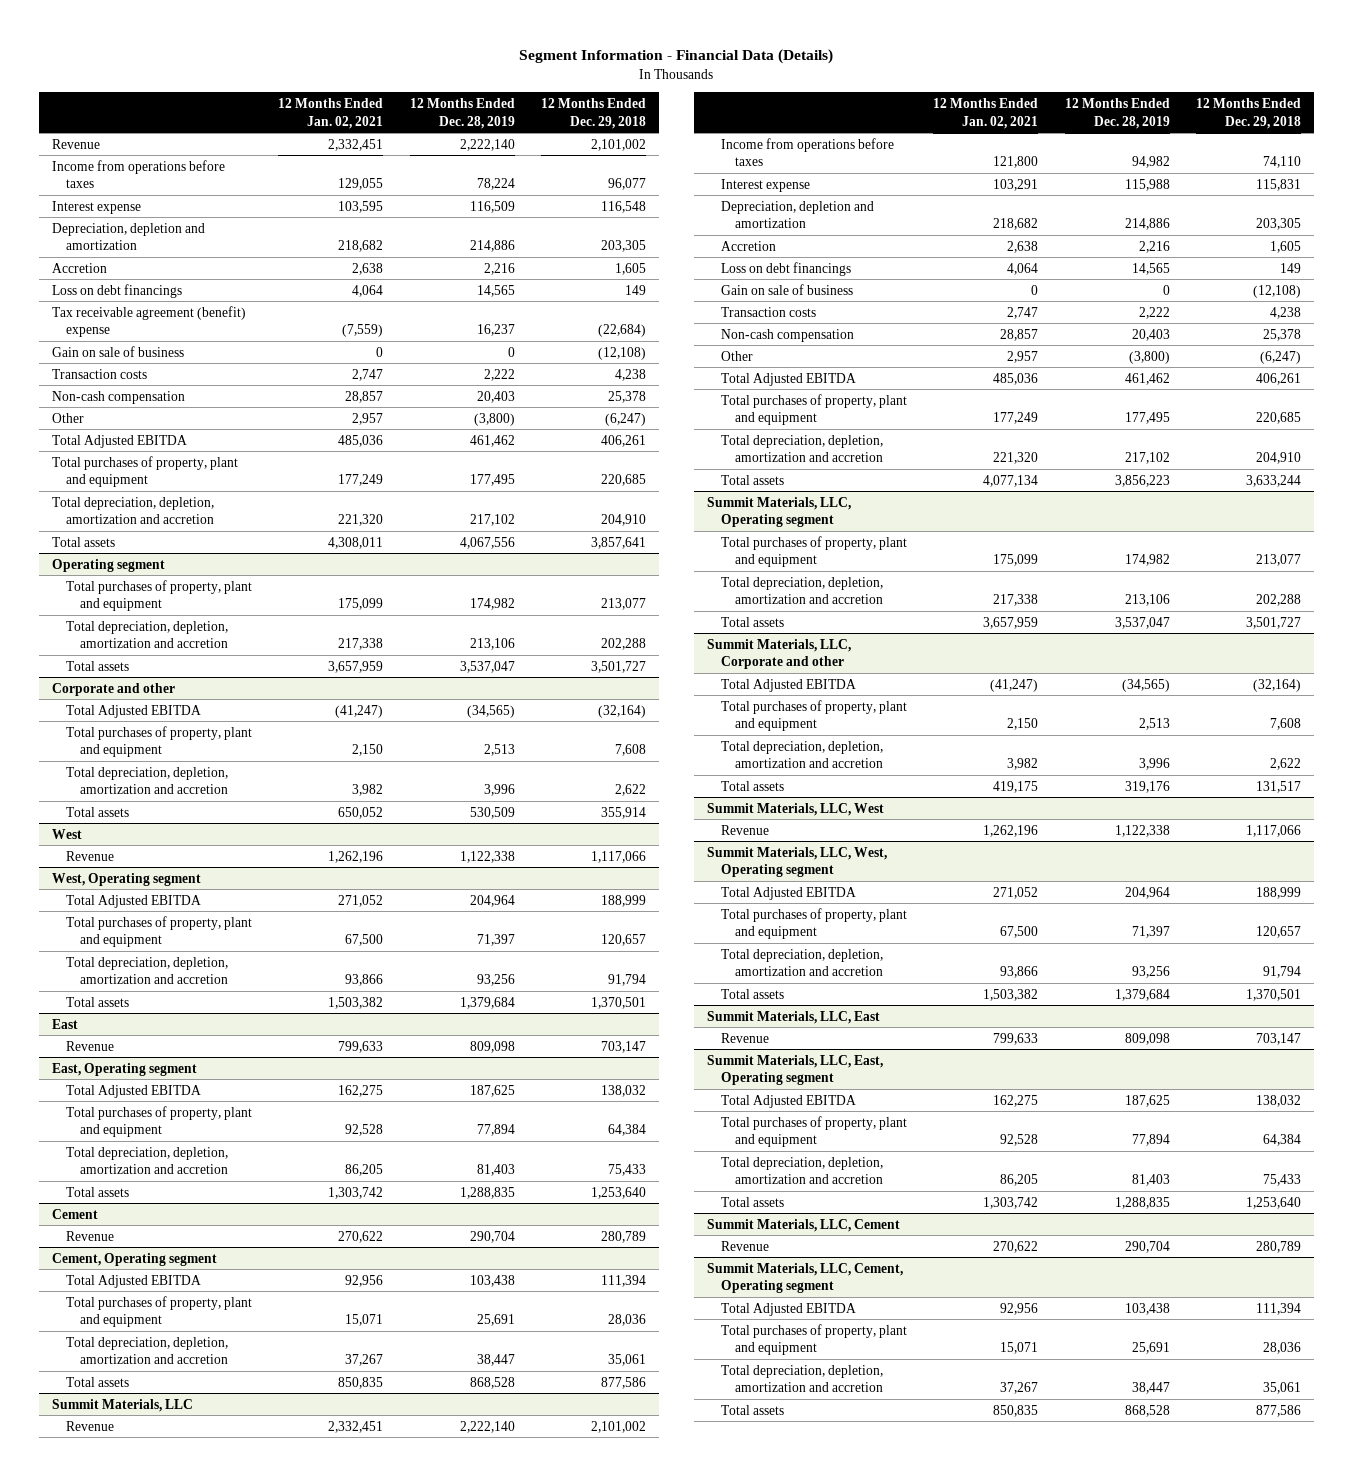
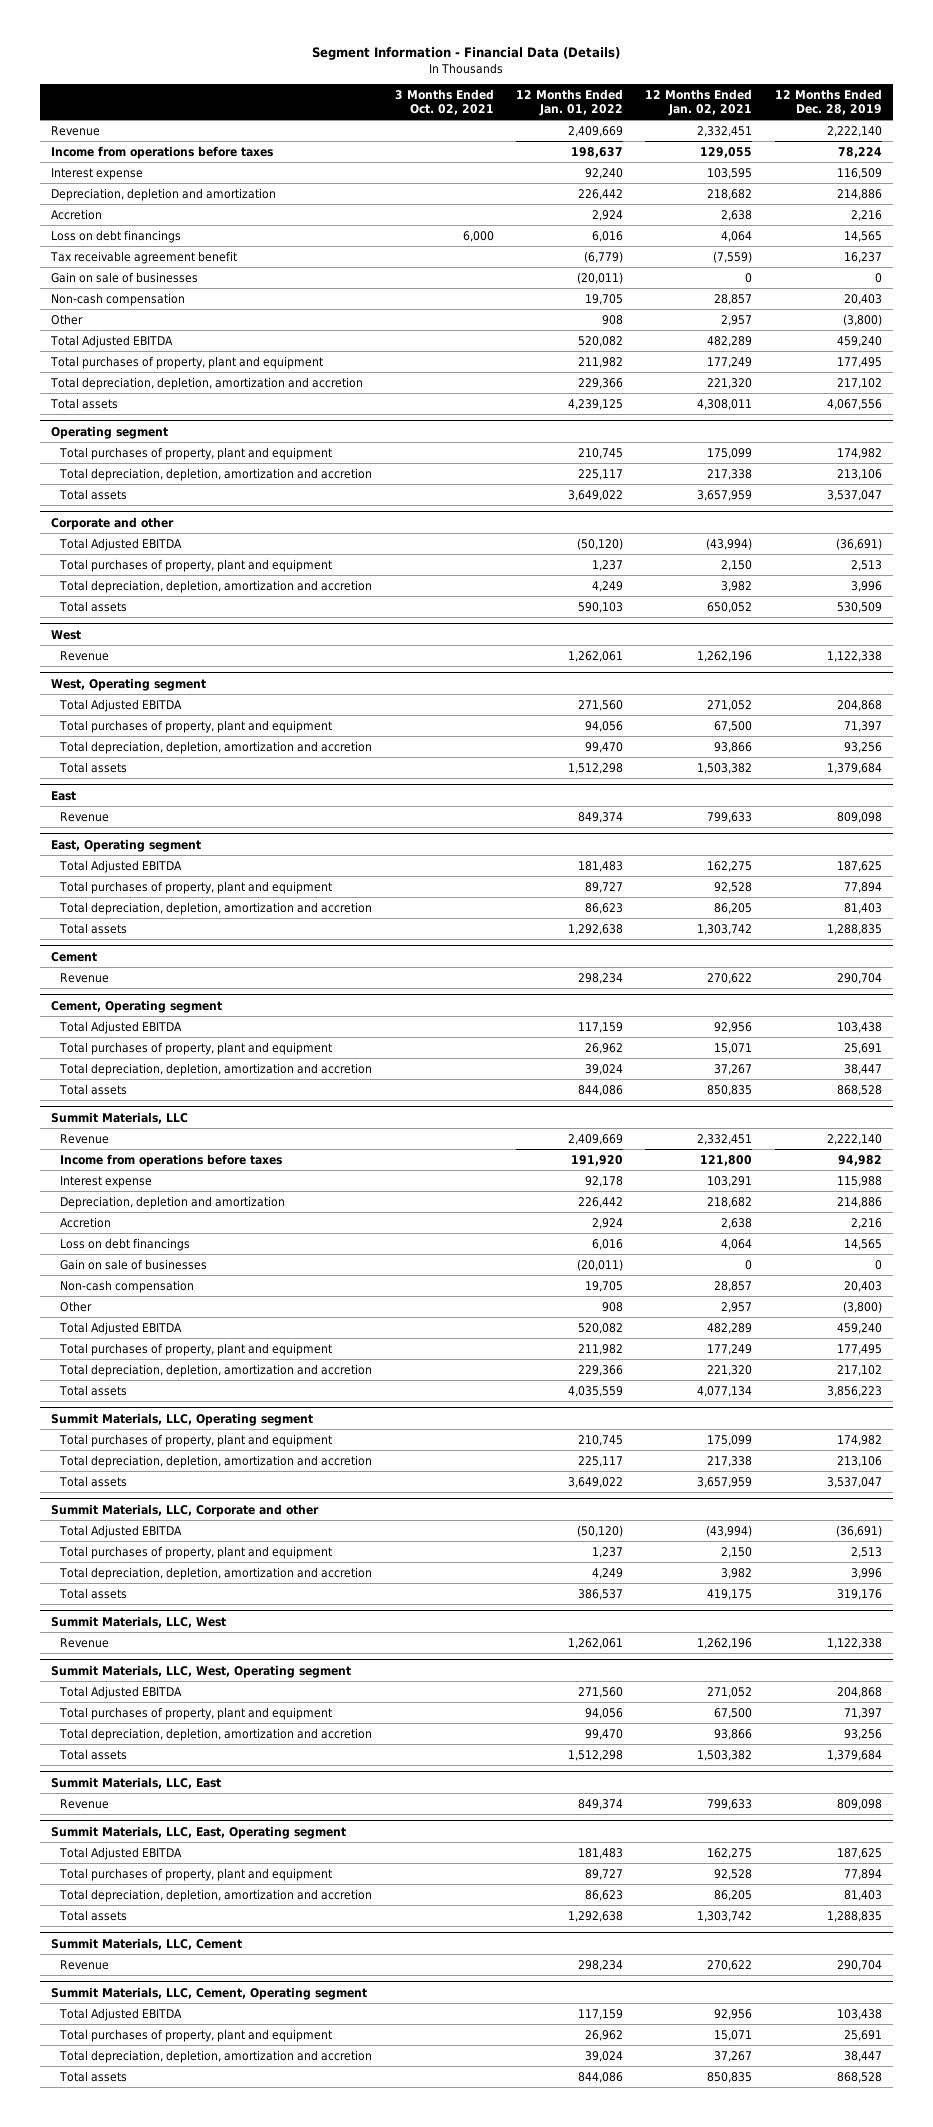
[541,97,647,129] 12 Months Ended Dec. 29, 2018 -> none
none -> [394,88,494,115] 3 Months Ended Oct. 02, 2021
none -> [515,88,623,116] 12 Months Ended Jan. 01, 2022
[51,368,147,379] Transaction costs -> none
[51,305,246,338] Tax receivable agreement (benefit) expense -> [49,250,237,264] Tax receivable agreement benefit
[51,345,184,357] Gain on sale of business -> [50,271,198,283] Gain on sale of businesses
[338,434,384,447] 485,036 -> [707,335,753,347] 482,289
[469,434,515,447] 461,462 -> [836,335,882,347] 459,240
[335,704,384,718] (41,247) -> [706,537,753,550] (43,994)
[466,704,515,718] (34,565) -> [835,537,882,550] (36,691)
[469,894,515,907] 204,964 -> [836,699,882,711] 204,868
[720,306,816,317] Transaction costs -> none
[720,283,853,295] Gain on sale of business -> [60,1258,208,1270] Gain on sale of businesses
[993,372,1039,385] 485,036 -> [707,1322,753,1334] 482,289
[1124,372,1170,385] 461,462 -> [836,1322,882,1334] 459,240
[990,678,1039,692] (41,247) -> [706,1524,753,1537] (43,994)
[1121,678,1170,692] (34,565) -> [835,1524,882,1537] (36,691)
[1124,886,1170,899] 204,964 -> [836,1686,882,1698] 204,868

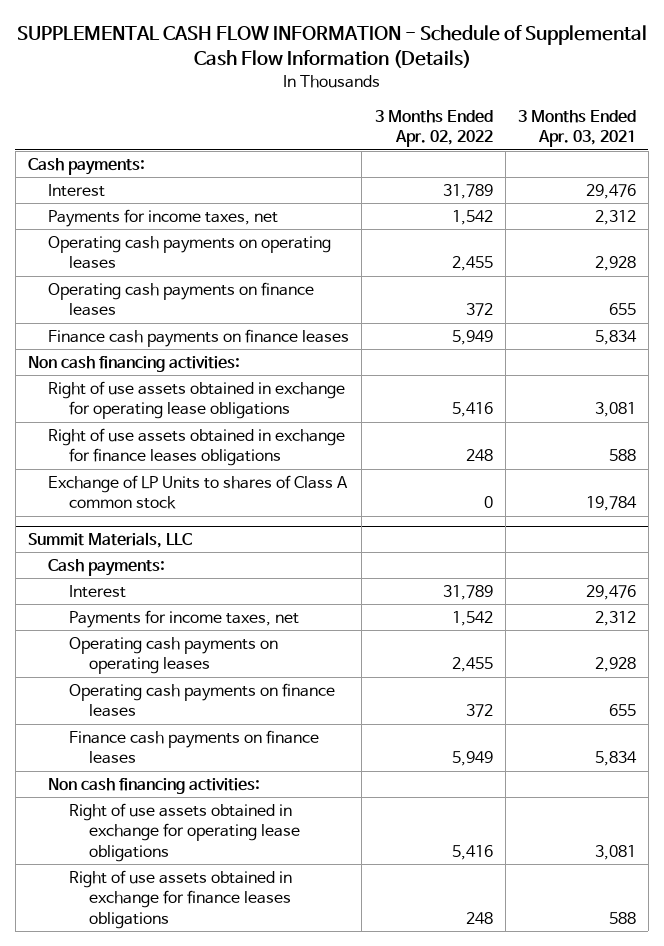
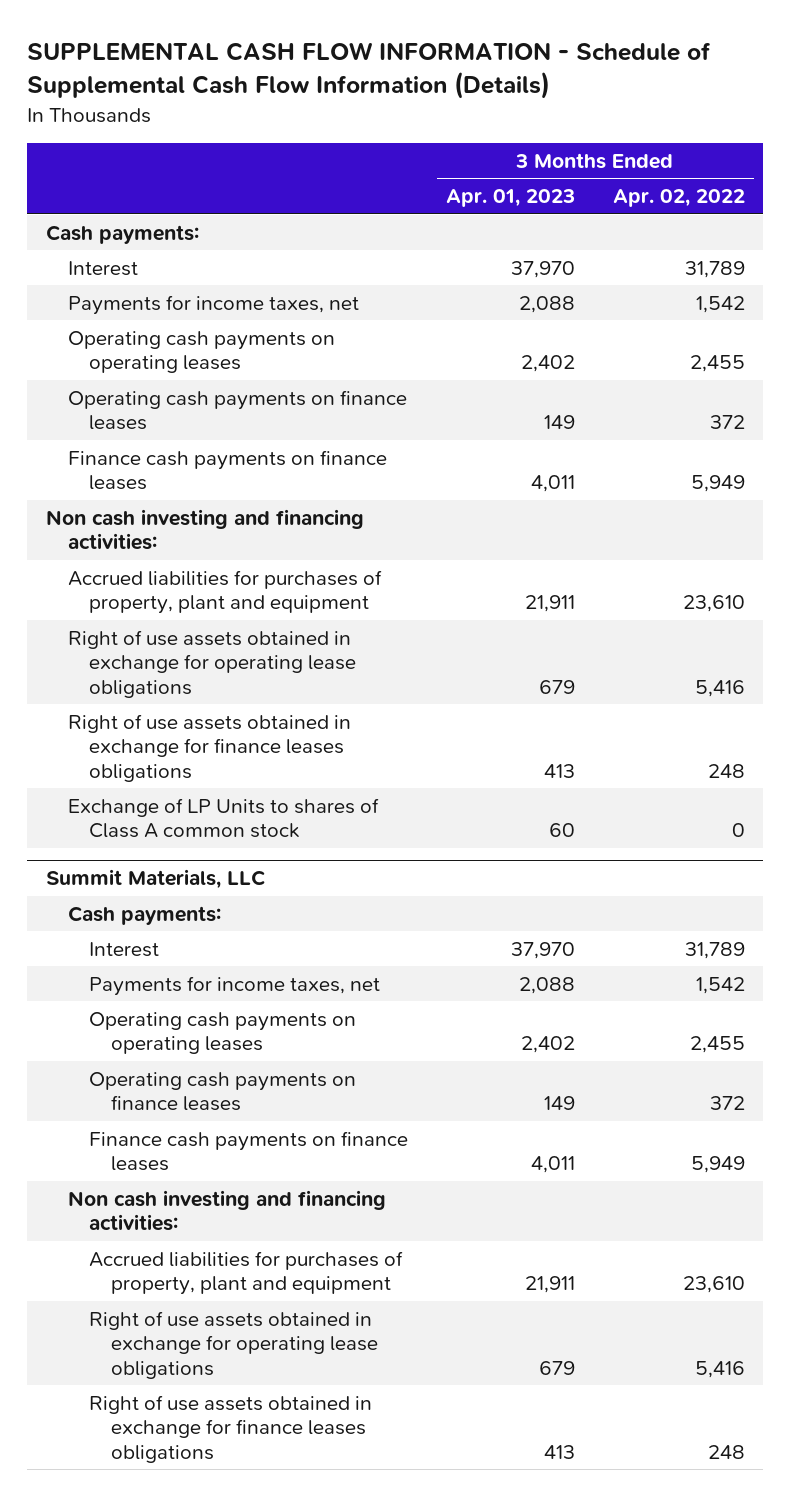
[517,110,636,148] 3 Months Ended Apr. 03, 2021 -> none
none -> [445,189,575,208] Apr. 01, 2023
[27,355,240,372] Non cash financing activities: -> [46,508,365,551] Non cash investing and financing activities:
none -> [67,569,382,615] Accrued liabilities for purchases of property, plant and equipment
[48,777,261,794] Non cash financing activities: -> [67,1189,386,1232] Non cash investing and financing activities:
none -> [89,1250,404,1296] Accrued liabilities for purchases of property, plant and equipment

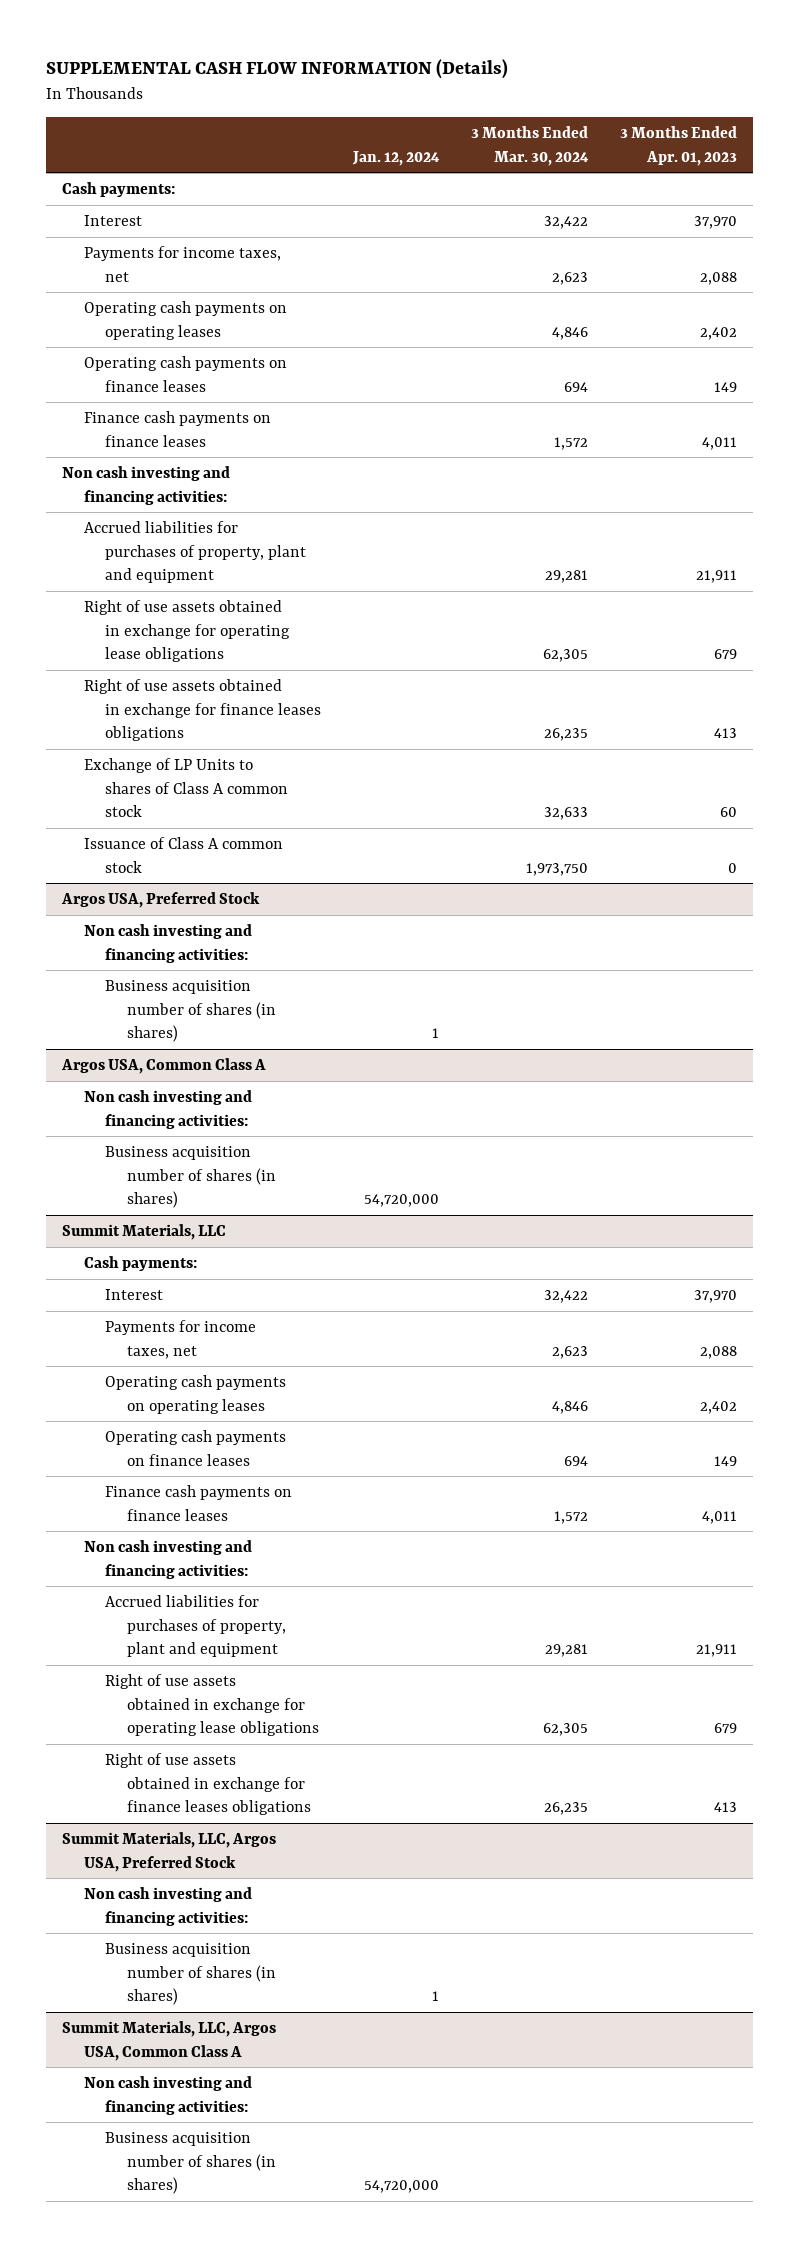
[27,42,712,100] SUPPLEMENTAL CASH FLOW INFORMATION - Schedule of Supplemental Cash Flow Information (Details) -> [46,59,509,80] SUPPLEMENTAL CASH FLOW INFORMATION (Details)
[612,189,745,208] Apr. 02, 2022 -> none
none -> [352,150,441,166] Jan. 12, 2024
none -> [470,126,589,166] 3 Months Ended Mar. 30, 2024
none -> [83,837,283,873] Issuance of Class A common stock
none -> [61,892,261,909] Argos USA, Preferred Stock
none -> [83,924,252,963] Non cash investing and financing activities:
none -> [105,980,276,1043] Business acquisition number of shares (in shares)
none -> [61,1058,267,1075] Argos USA, Common Class A
none -> [83,1090,252,1129] Non cash investing and financing activities:
none -> [105,1146,276,1209] Business acquisition number of shares (in shares)
none -> [62,1832,277,1872] Summit Materials, LLC, Argos USA, Preferred Stock
none -> [83,1887,252,1926] Non cash investing and financing activities:
none -> [105,1943,276,2006] Business acquisition number of shares (in shares)
none -> [62,2021,277,2061] Summit Materials, LLC, Argos USA, Common Class A
none -> [83,2076,252,2115] Non cash investing and financing activities:
none -> [105,2132,276,2195] Business acquisition number of shares (in shares)

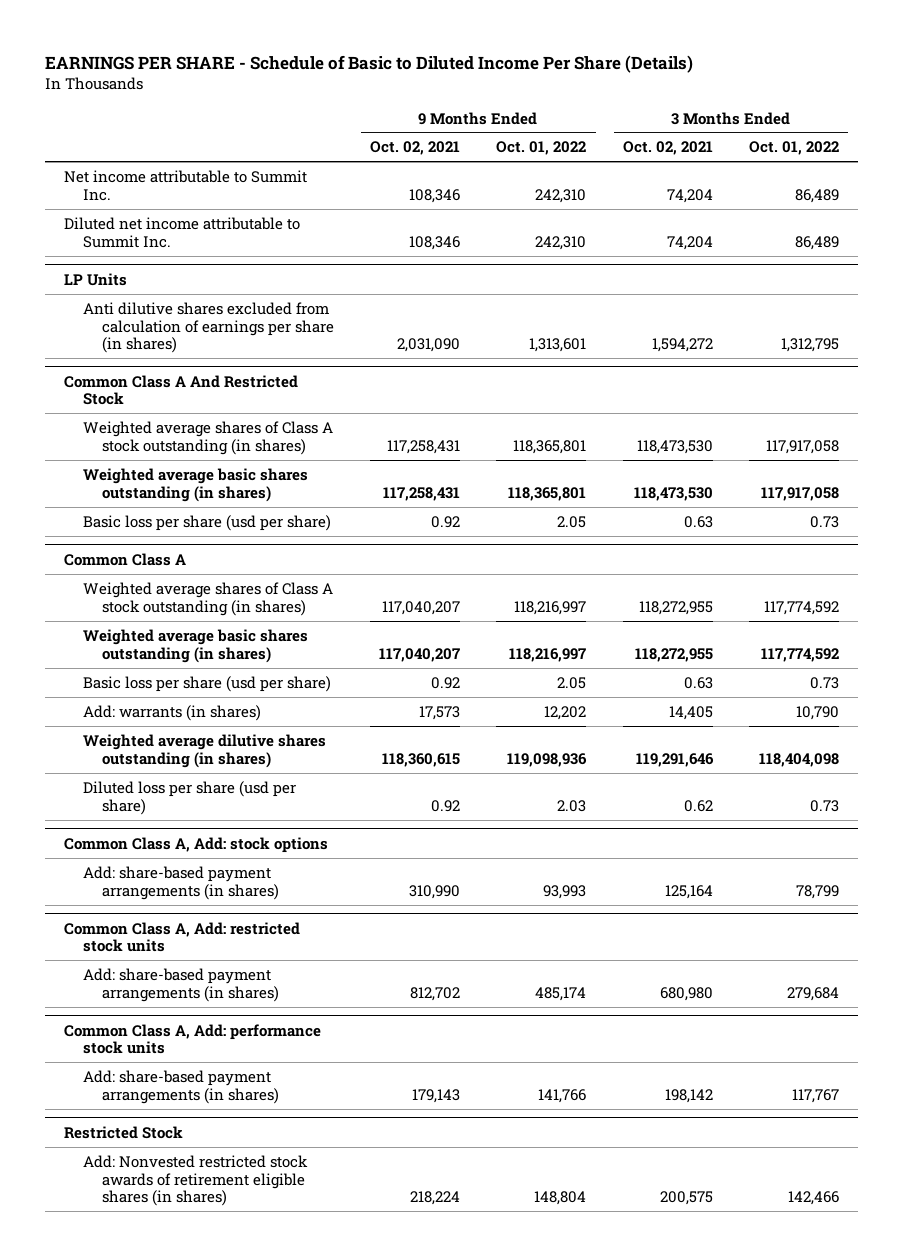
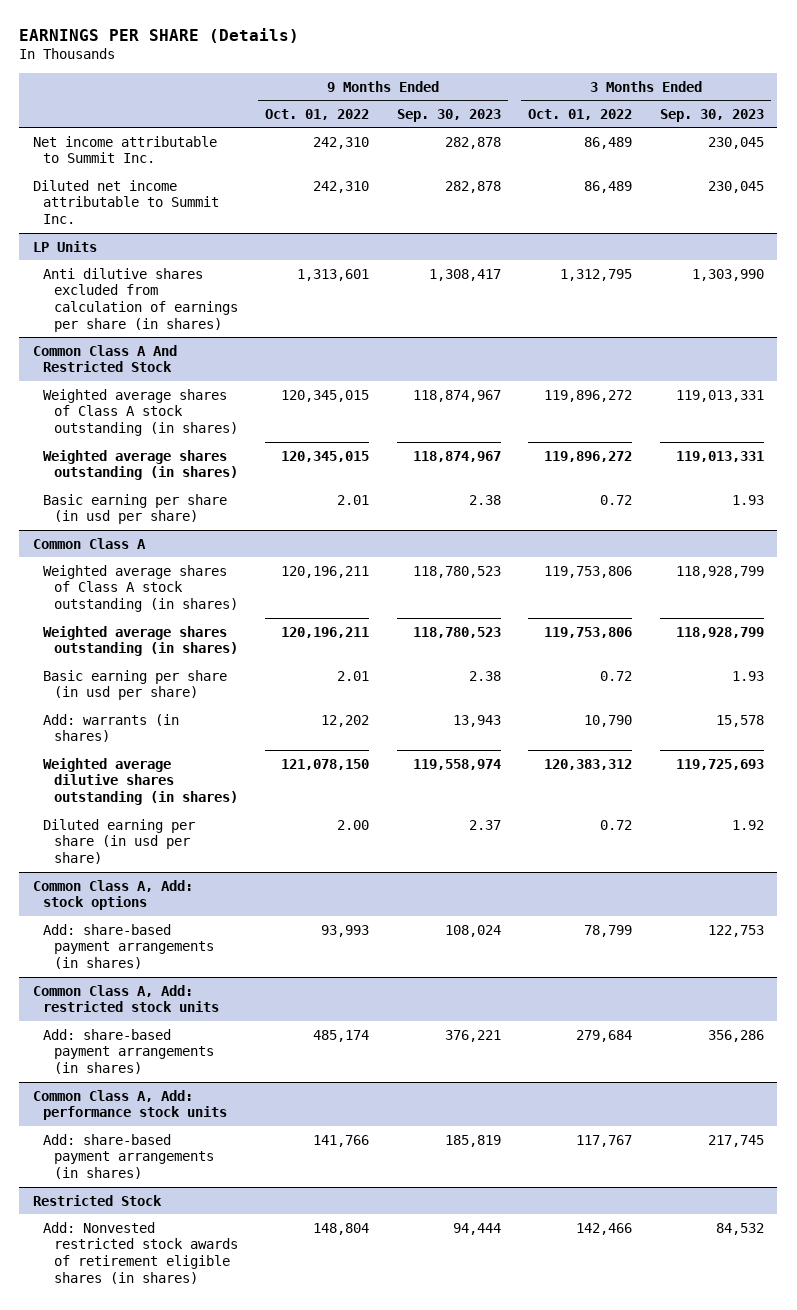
[45,54,694,73] EARNINGS PER SHARE - Schedule of Basic to Diluted Income Per Share (Details) -> [19,27,300,43] EARNINGS PER SHARE (Details)
[369,141,460,156] Oct. 02, 2021 -> none
[622,141,713,156] Oct. 02, 2021 -> none
none -> [396,108,501,122] Sep. 30, 2023
none -> [659,108,764,122] Sep. 30, 2023
[513,439,587,454] 118,365,801 -> [281,389,370,402] 120,345,015
[766,439,840,454] 117,917,058 -> [544,389,633,402] 119,896,272
[82,467,308,502] Weighted average basic shares outstanding (in shares) -> [43,449,238,481] Weighted average shares outstanding (in shares)
[508,486,587,501] 118,365,801 -> [281,450,370,462] 120,345,015
[761,486,840,501] 117,917,058 -> [544,450,633,462] 119,896,272
[82,514,331,531] Basic loss per share (usd per share) -> [43,493,228,525] Basic earning per share (in usd per share)
[557,515,587,528] 2.05 -> [337,494,370,505] 2.01
[810,515,840,528] 0.73 -> [600,494,633,505] 0.72
[514,600,587,615] 118,216,997 -> [281,565,370,578] 120,196,211
[764,600,840,615] 117,774,592 -> [544,565,633,578] 119,753,806
[82,628,308,663] Weighted average basic shares outstanding (in shares) -> [43,625,238,657] Weighted average shares outstanding (in shares)
[509,647,587,662] 118,216,997 -> [281,626,370,638] 120,196,211
[761,647,840,662] 117,774,592 -> [544,626,633,638] 119,753,806
[82,675,331,692] Basic loss per share (usd per share) -> [43,669,228,701] Basic earning per share (in usd per share)
[557,676,587,689] 2.05 -> [337,670,370,681] 2.01
[810,676,840,689] 0.73 -> [600,670,633,681] 0.72
[507,752,588,767] 119,098,936 -> [281,758,370,770] 121,078,150
[759,752,840,767] 118,404,098 -> [544,758,633,770] 120,383,312
[82,780,296,815] Diluted loss per share (usd per share) -> [43,818,196,865] Diluted earning per share (in usd per share)
[557,799,587,812] 2.03 -> [337,819,370,830] 2.00
[810,799,840,812] 0.73 -> [600,819,633,830] 0.72

